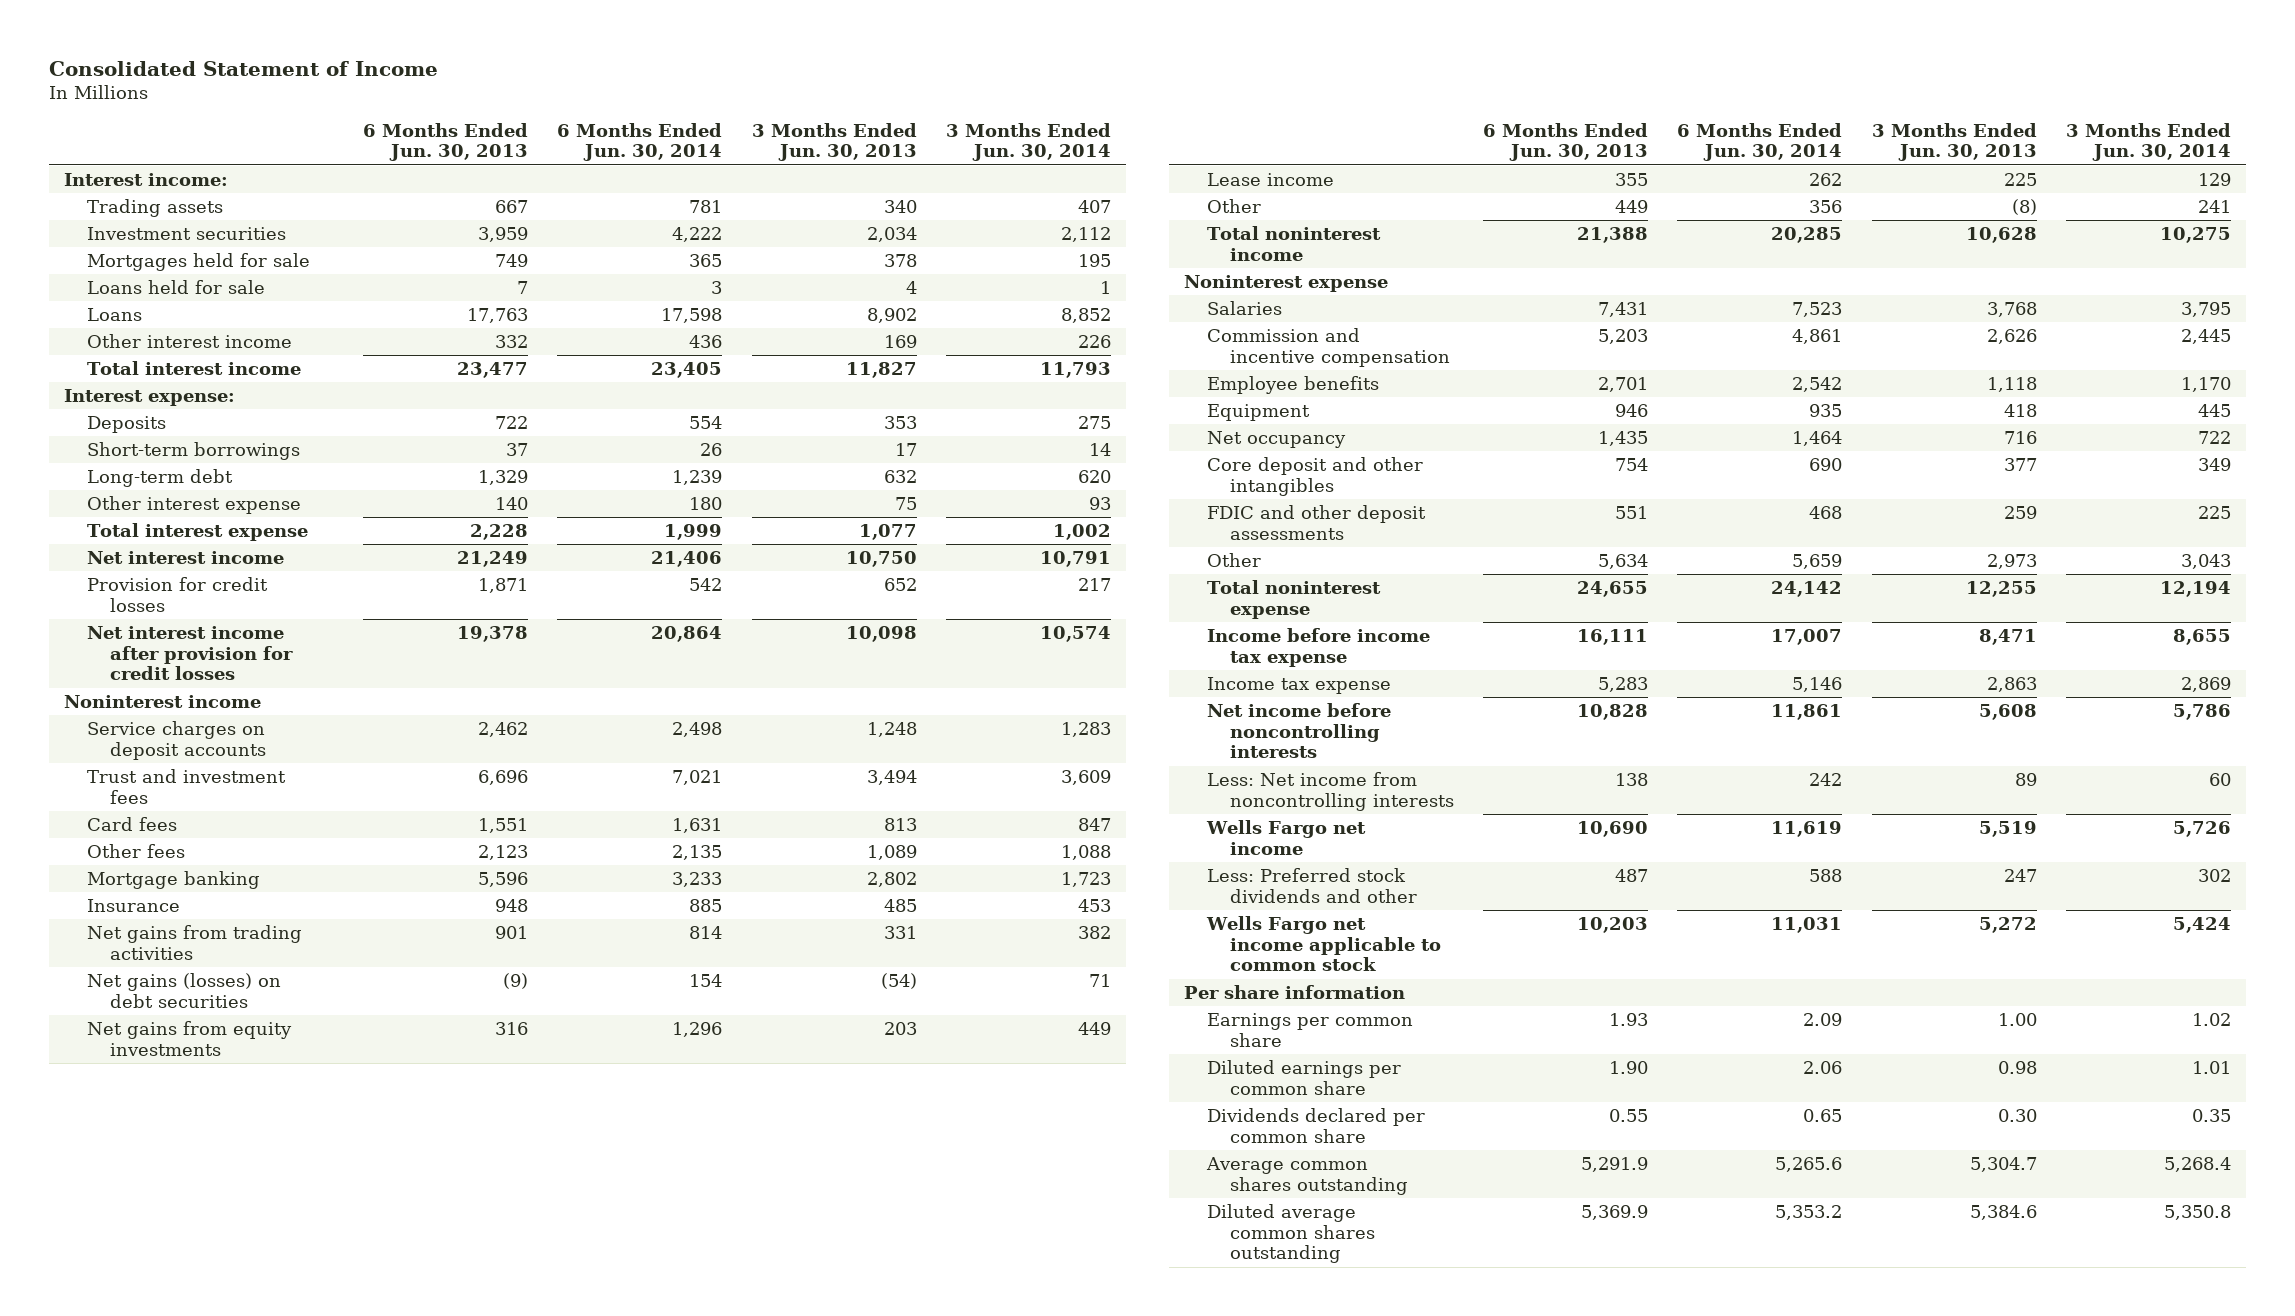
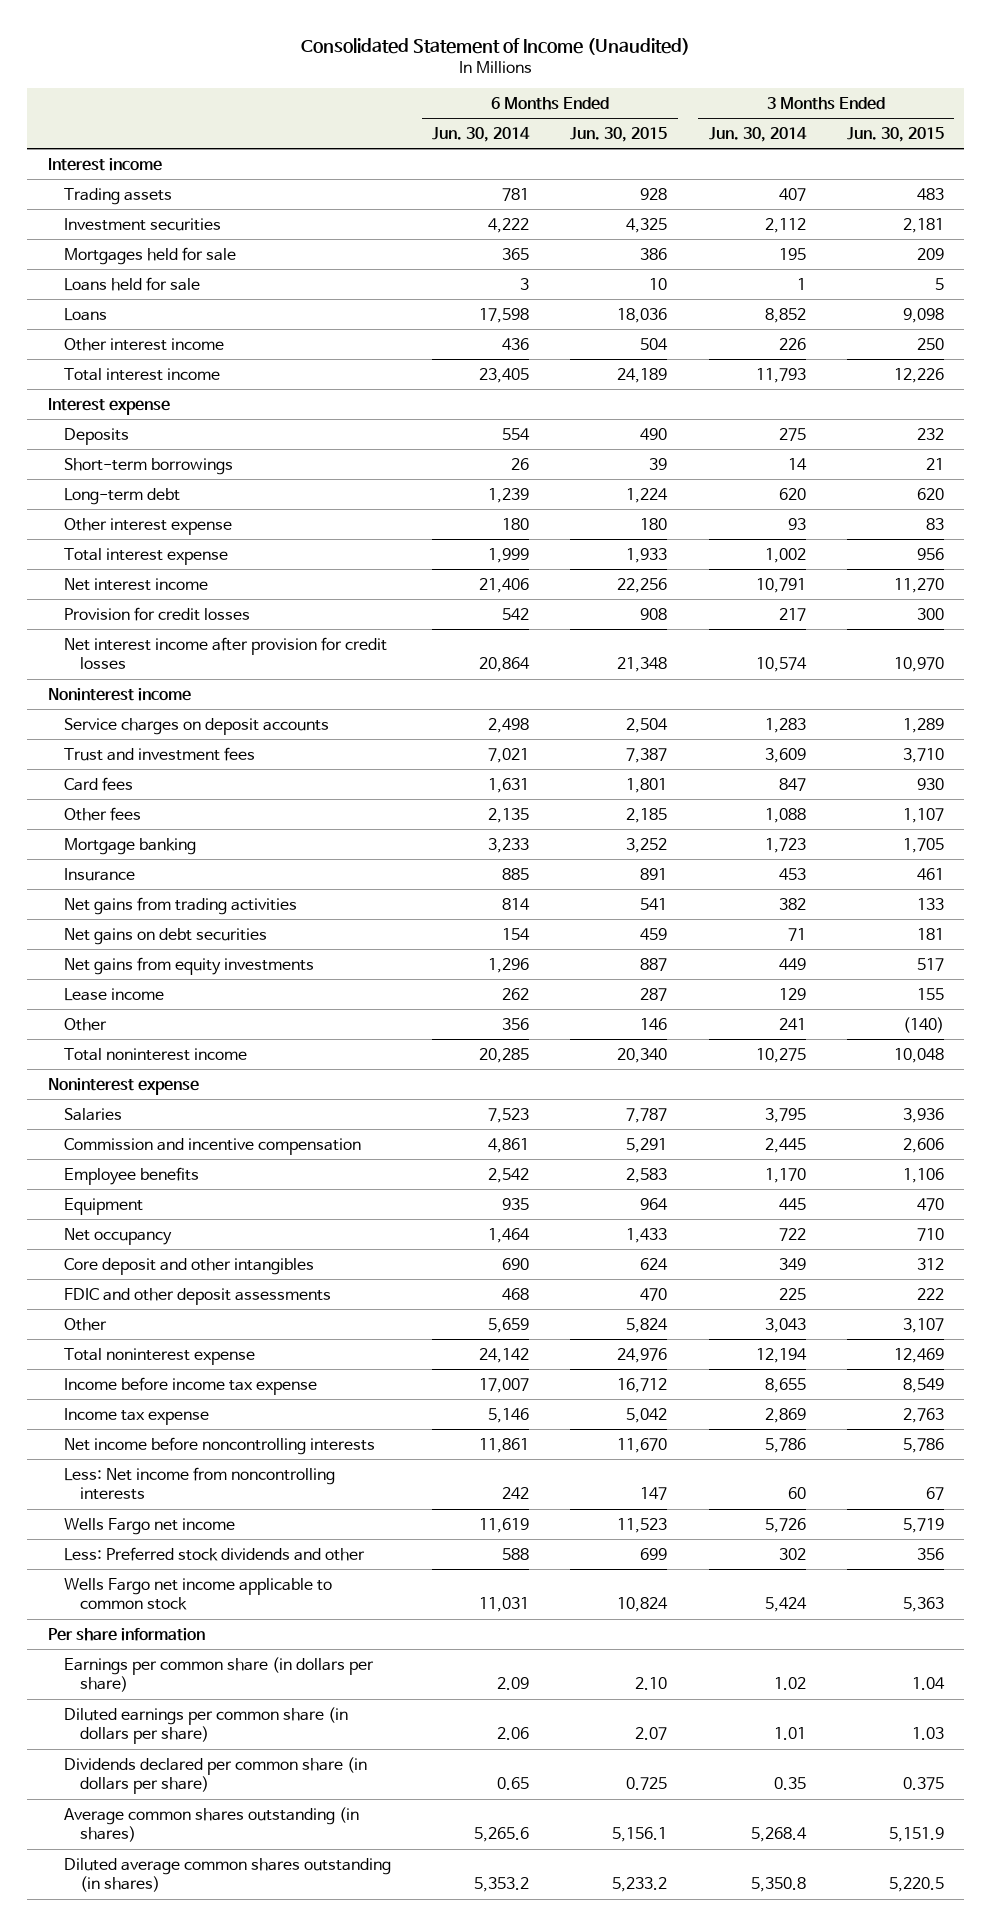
[49,60,439,76] Consolidated Statement of Income -> [300,37,690,55] Consolidated Statement of Income (Unaudited)
[363,122,529,162] 6 Months Ended Jun. 30, 2013 -> none
[751,122,917,162] 3 Months Ended Jun. 30, 2013 -> none
none -> [570,126,668,142] Jun. 30, 2015
none -> [846,126,944,142] Jun. 30, 2015
[63,173,228,187] Interest income: -> [47,157,162,171] Interest income
[63,389,235,407] Interest expense: -> [47,397,170,415] Interest expense
[86,973,281,1008] Net gains (losses) on debt securities -> [63,927,267,945] Net gains on debt securities
[1206,1013,1413,1047] Earnings per common share -> [63,1656,374,1693] Earnings per common share (in dollars per share)
[1206,1060,1401,1095] Diluted earnings per common share -> [63,1706,348,1745] Diluted earnings per common share (in dollars per share)
[1206,1108,1425,1143] Dividends declared per common share -> [63,1756,367,1795] Dividends declared per common share (in dollars per share)
[1205,1157,1408,1195] Average common shares outstanding -> [63,1806,359,1843] Average common shares outstanding (in shares)
[1206,1204,1375,1264] Diluted average common shares outstanding -> [63,1857,391,1893] Diluted average common shares outstanding (in shares)

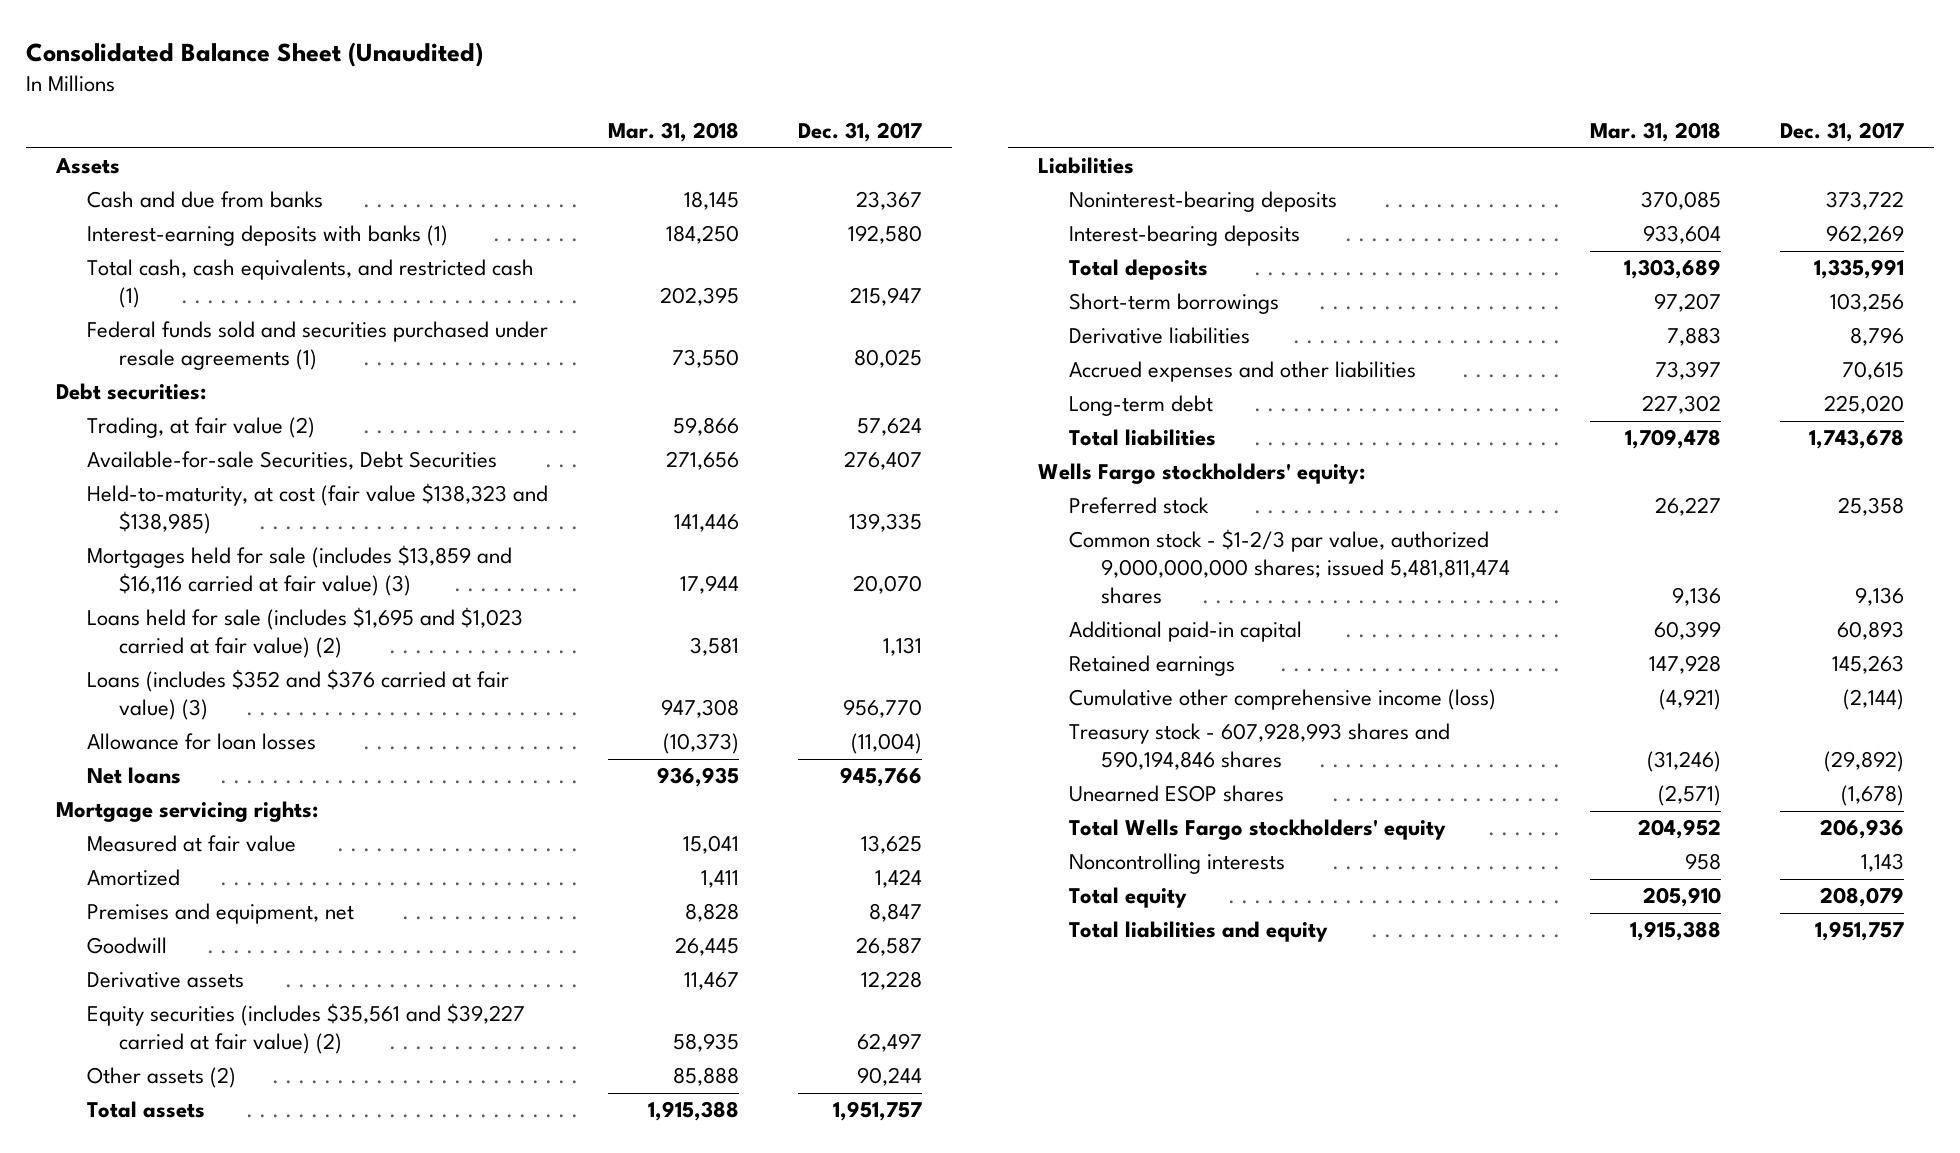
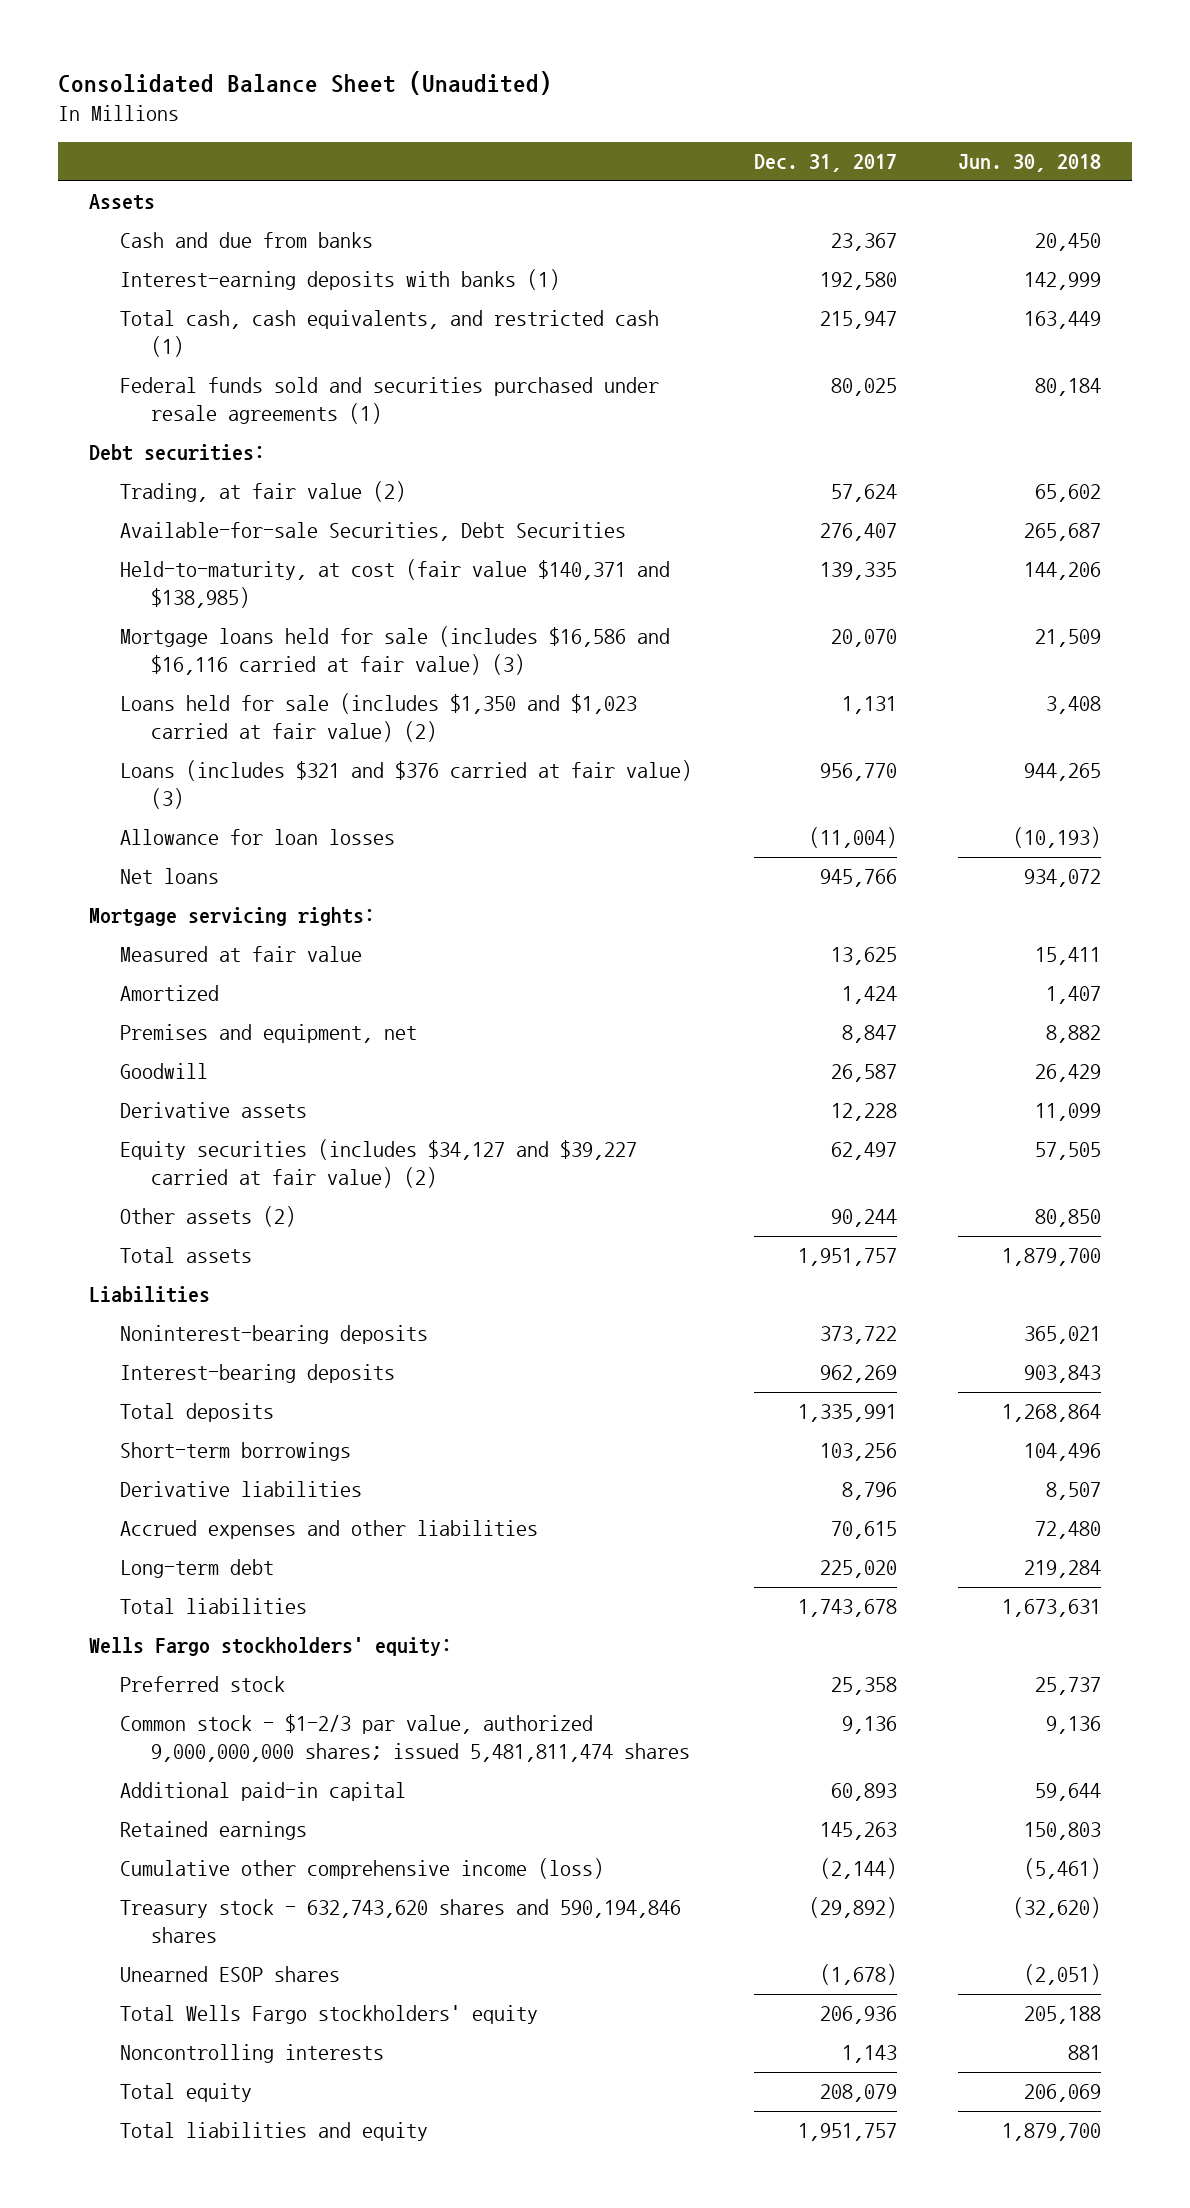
[607,122,739,143] Mar. 31, 2018 -> none
none -> [958,153,1102,172] Jun. 30, 2018
[87,483,549,535] Held-to-maturity, at cost (fair value $138,323 and $138,985) -> [119,559,670,608] Held-to-maturity, at cost (fair value $140,371 and $138,985)
[87,545,513,597] Mortgages held for sale (includes $13,859 and $16,116 carried at fair value) (3) -> [119,626,670,675] Mortgage loans held for sale (includes $16,586 and $16,116 carried at fair value) (3)
[87,607,524,659] Loans held for sale (includes $1,695 and $1,023 carried at fair value) (2) -> [119,693,637,742] Loans held for sale (includes $1,350 and $1,023 carried at fair value) (2)
[87,669,510,721] Loans (includes $352 and $376 carried at fair value) (3) -> [119,760,692,809] Loans (includes $321 and $376 carried at fair value) (3)
[87,1003,526,1055] Equity securities (includes $35,561 and $39,227 carried at fair value) (2) -> [119,1139,637,1188] Equity securities (includes $34,127 and $39,227 carried at fair value) (2)
[1069,723,1451,771] Treasury stock - 607,928,993 shares and 590,194,846 shares -> [119,1899,681,1943] Treasury stock - 632,743,620 shares and 590,194,846 shares

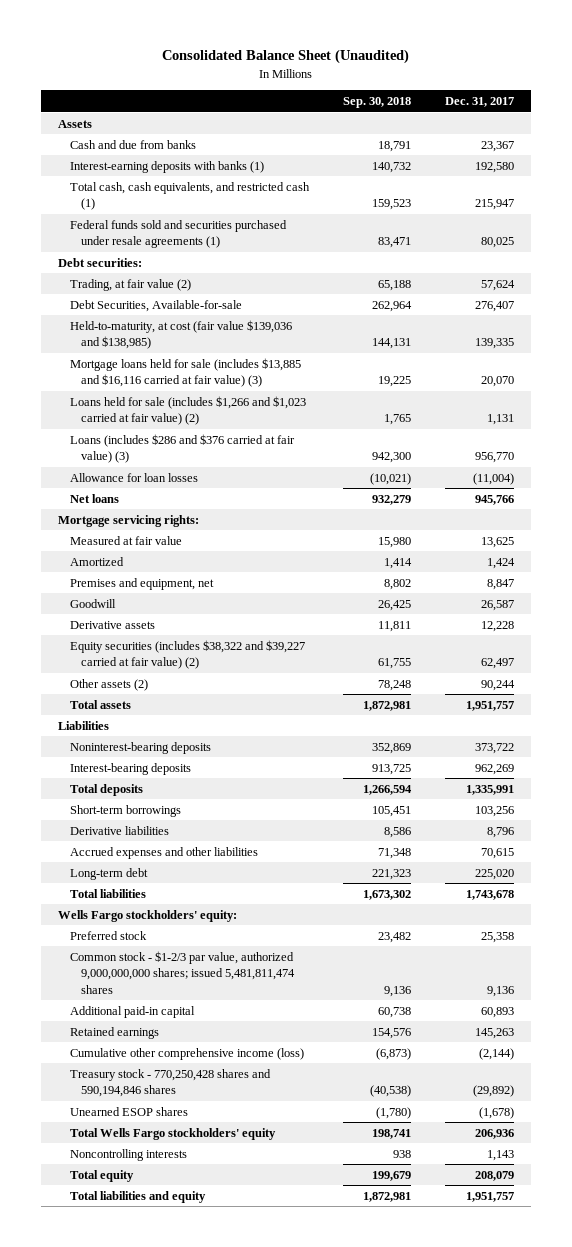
[958,153,1102,172] Jun. 30, 2018 -> none
none -> [342,97,411,109] Sep. 30, 2018
[119,522,626,542] Available-for-sale Securities, Debt Securities -> [69,299,242,312] Debt Securities, Available-for-sale
[119,559,670,608] Held-to-maturity, at cost (fair value $140,371 and $138,985) -> [69,319,292,350] Held-to-maturity, at cost (fair value $139,036 and $138,985)
[119,626,670,675] Mortgage loans held for sale (includes $16,586 and $16,116 carried at fair value) (3) -> [69,357,301,388] Mortgage loans held for sale (includes $13,885 and $16,116 carried at fair value) (3)
[119,693,637,742] Loans held for sale (includes $1,350 and $1,023 carried at fair value) (2) -> [69,395,306,426] Loans held for sale (includes $1,266 and $1,023 carried at fair value) (2)
[119,760,692,809] Loans (includes $321 and $376 carried at fair value) (3) -> [69,433,295,464] Loans (includes $286 and $376 carried at fair value) (3)
[119,1139,637,1188] Equity securities (includes $34,127 and $39,227 carried at fair value) (2) -> [69,639,305,670] Equity securities (includes $38,322 and $39,227 carried at fair value) (2)
[119,1899,681,1943] Treasury stock - 632,743,620 shares and 590,194,846 shares -> [69,1068,271,1098] Treasury stock - 770,250,428 shares and 590,194,846 shares

